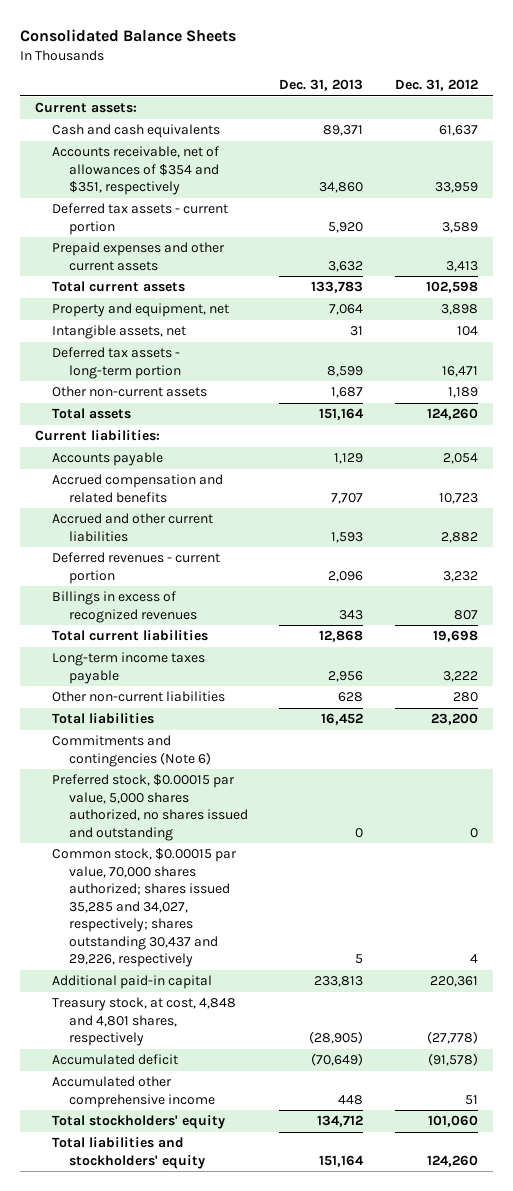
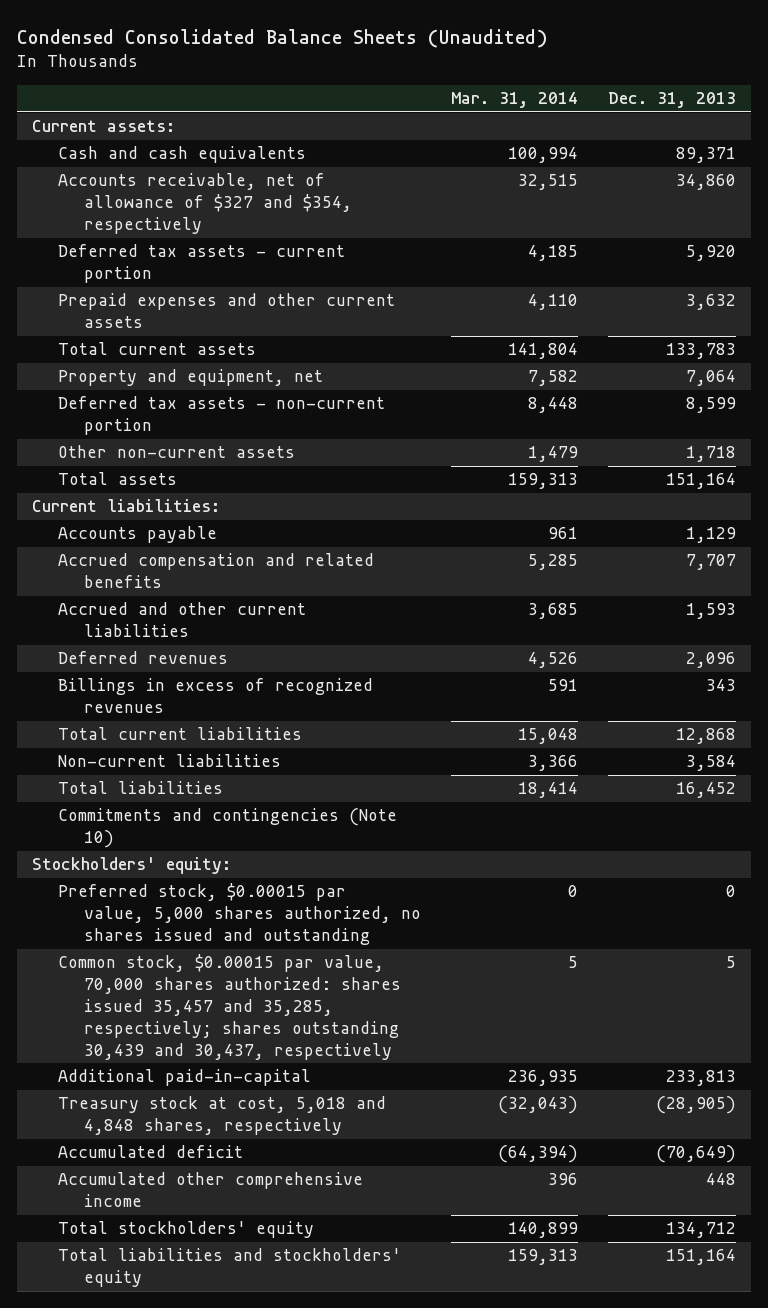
[19,29,236,43] Consolidated Balance Sheets -> [16,28,548,48] Condensed Consolidated Balance Sheets (Unaudited)
[394,79,478,92] Dec. 31, 2012 -> none
none -> [451,92,579,109] Mar. 31, 2014
[52,146,220,196] Accounts receivable, net of allowances of $354 and $351, respectively -> [58,173,353,235] Accounts receivable, net of allowance of $327 and $354, respectively
[52,325,187,340] Intangible assets, net -> none
[52,347,181,379] Deferred tax assets - long-term portion -> [58,396,386,436] Deferred tax assets - non-current portion
[331,387,364,399] 1,687 -> [685,446,736,463] 1,718
[52,552,221,584] Deferred revenues - current portion -> [58,651,229,665] Deferred revenues
[52,652,206,684] Long-term income taxes payable -> none
[52,691,226,703] Other non-current liabilities -> [58,754,282,768] Non-current liabilities
[338,692,364,703] 628 -> [685,755,736,772] 3,584
[52,735,211,767] Commitments and contingencies (Note 6) -> [58,808,398,849] Commitments and contingencies (Note 10)
none -> [31,857,231,875] Stockholders' equity:
[52,848,238,968] Common stock, $0.00015 par value, 70,000 shares authorized; shares issued 35,285 and 34,027, respectively; shares outstanding 30,437 and 29,226, respectively -> [58,954,402,1060] Common stock, $0.00015 par value, 70,000 shares authorized: shares issued 35,457 and 35,285, respectively; shares outstanding 30,439 and 30,437, respectively
[52,975,213,990] Additional paid-in capital -> [58,1069,312,1087] Additional paid-in-capital
[52,997,237,1047] Treasury stock, at cost, 4,848 and 4,801 shares, respectively -> [58,1096,387,1136] Treasury stock at cost, 5,018 and 4,848 shares, respectively

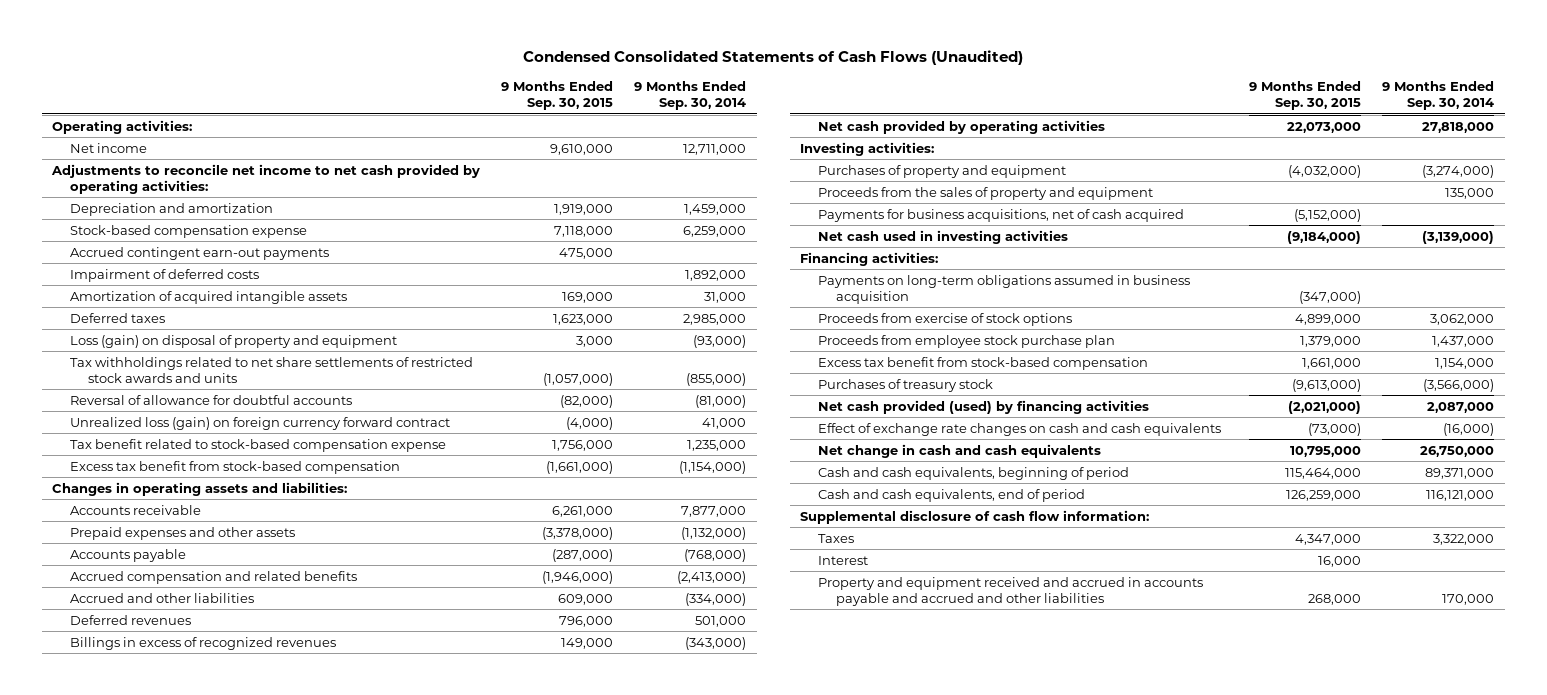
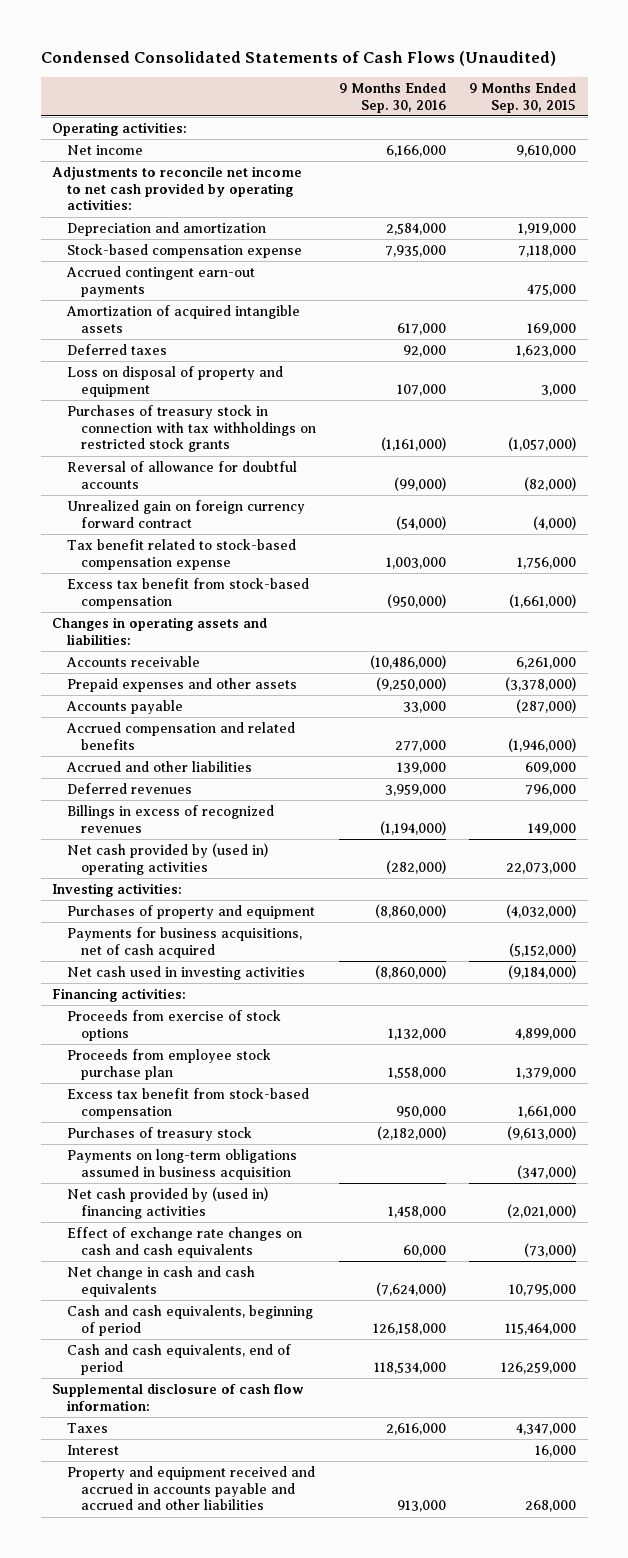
[634,81,747,111] 9 Months Ended Sep. 30, 2014 -> none
none -> [339,83,447,113] 9 Months Ended Sep. 30, 2016
[70,268,260,282] Impairment of deferred costs -> none
[70,334,398,348] Loss (gain) on disposal of property and equipment -> [66,366,283,397] Loss on disposal of property and equipment
[70,356,474,383] Tax withholdings related to net share settlements of restricted stock awards and units -> [66,405,317,453] Purchases of treasury stock in connection with tax withholdings on restricted stock grants
[70,416,451,430] Unrealized loss (gain) on foreign currency forward contract -> [66,500,305,528] Unrealized gain on foreign currency forward contract
[818,119,1106,134] Net cash provided by operating activities -> [66,843,268,875] Net cash provided by (used in) operating activities
[818,186,1154,200] Proceeds from the sales of property and equipment -> none
[818,274,1191,304] Payments on long-term obligations assumed in business acquisition -> [66,1149,297,1180] Payments on long-term obligations assumed in business acquisition
[818,399,1150,414] Net cash provided (used) by financing activities -> [66,1187,268,1219] Net cash provided by (used in) financing activities

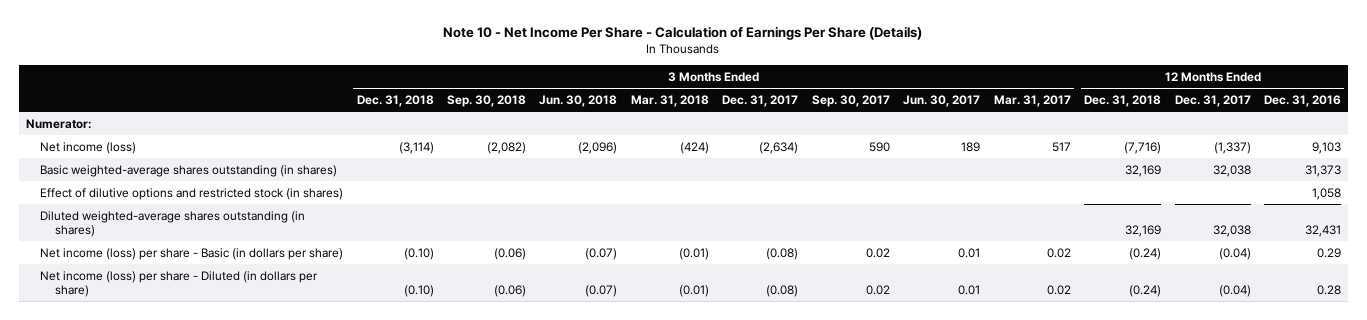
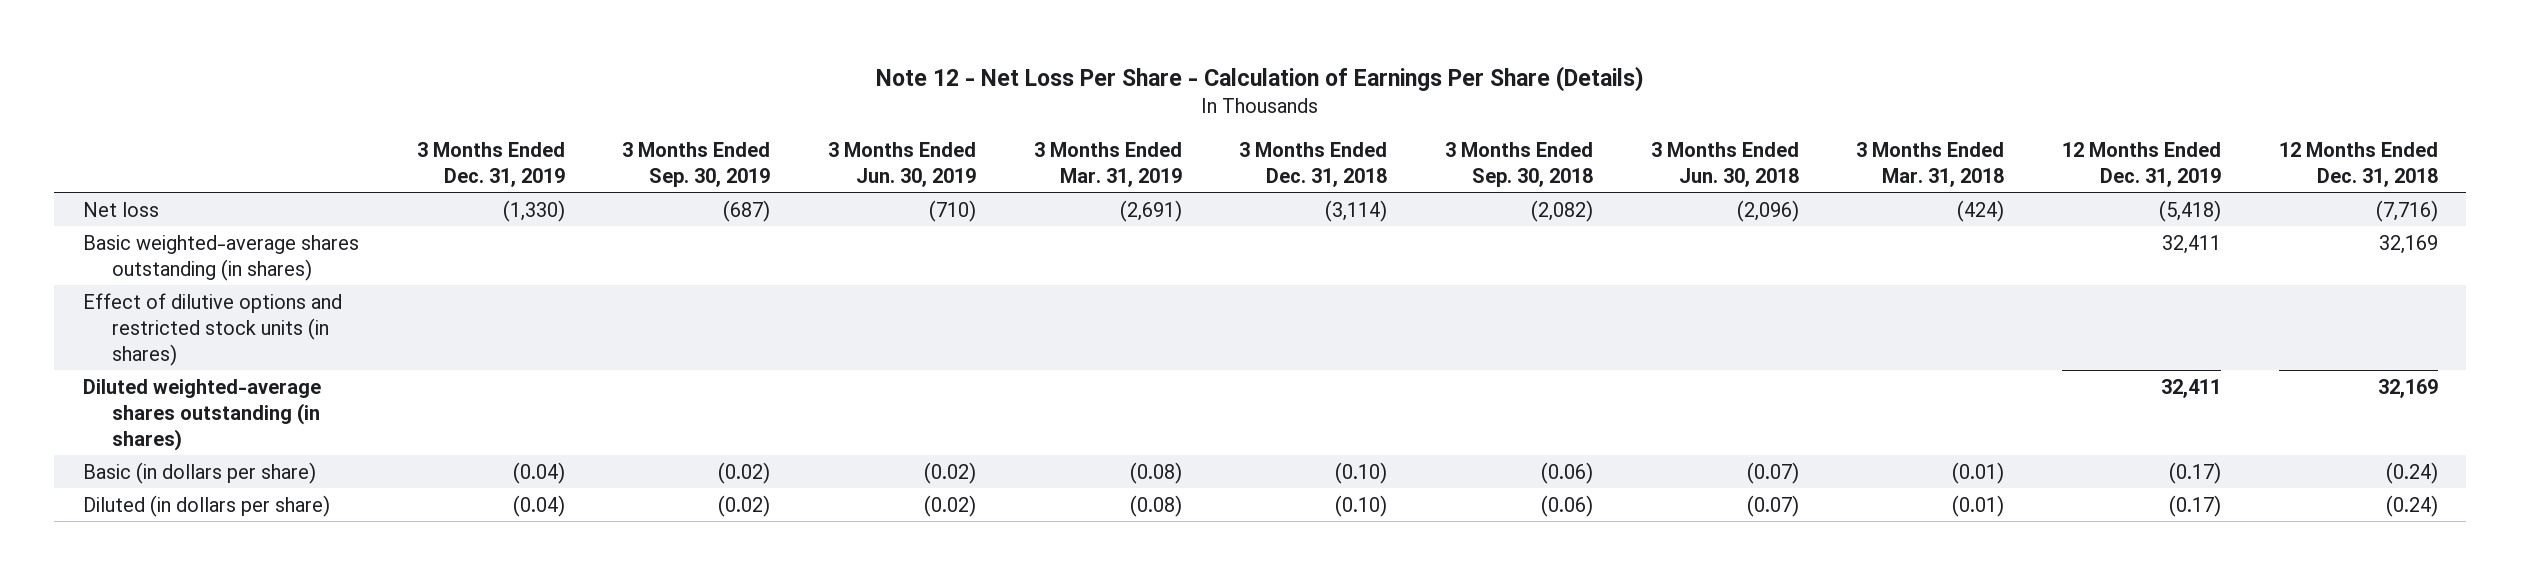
[443,26,923,41] Note 10 - Net Income Per Share - Calculation of Earnings Per Share (Details) -> [876,65,1645,92] Note 12 - Net Loss Per Share - Calculation of Earnings Per Share (Details)
[722,94,799,107] Dec. 31, 2017 -> none
[811,94,890,107] Sep. 30, 2017 -> none
[903,94,981,107] Jun. 30, 2017 -> none
[993,94,1071,107] Mar. 31, 2017 -> none
[1174,94,1251,107] Dec. 31, 2017 -> none
[1263,94,1341,107] Dec. 31, 2016 -> none
none -> [416,141,565,187] 3 Months Ended Dec. 31, 2019
none -> [622,141,771,187] 3 Months Ended Sep. 30, 2019
none -> [827,141,976,187] 3 Months Ended Jun. 30, 2019
none -> [1033,141,1182,187] 3 Months Ended Mar. 31, 2019
none -> [2061,141,2221,187] 12 Months Ended Dec. 31, 2019
[25,118,91,129] Numerator: -> none
[40,141,137,154] Net income (loss) -> [82,201,159,217] Net loss
[40,187,344,200] Effect of dilutive options and restricted stock (in shares) -> [82,292,342,366] Effect of dilutive options and restricted stock units (in shares)
[40,247,344,260] Net income (loss) per share - Basic (in dollars per share) -> [82,461,316,484] Basic (in dollars per share)
[40,270,319,298] Net income (loss) per share - Diluted (in dollars per share) -> [82,494,330,517] Diluted (in dollars per share)

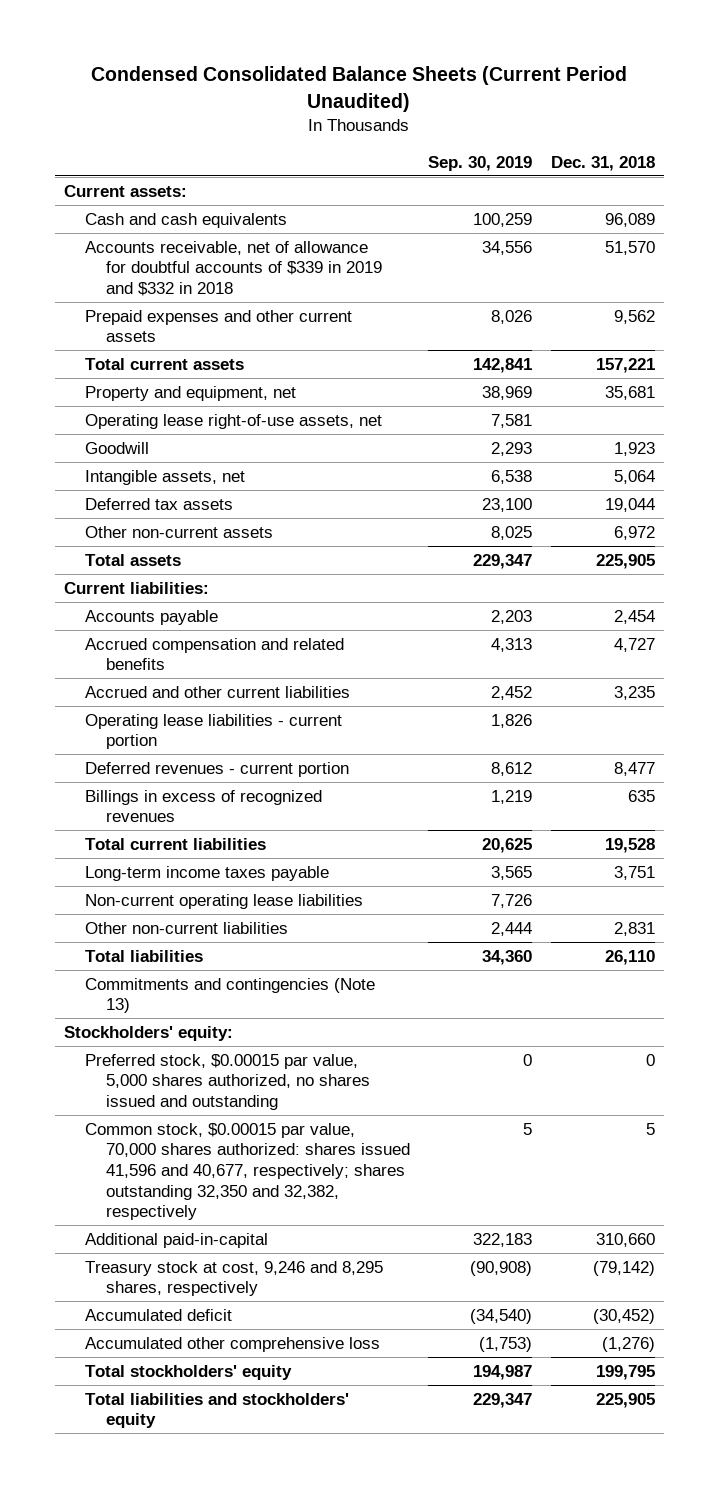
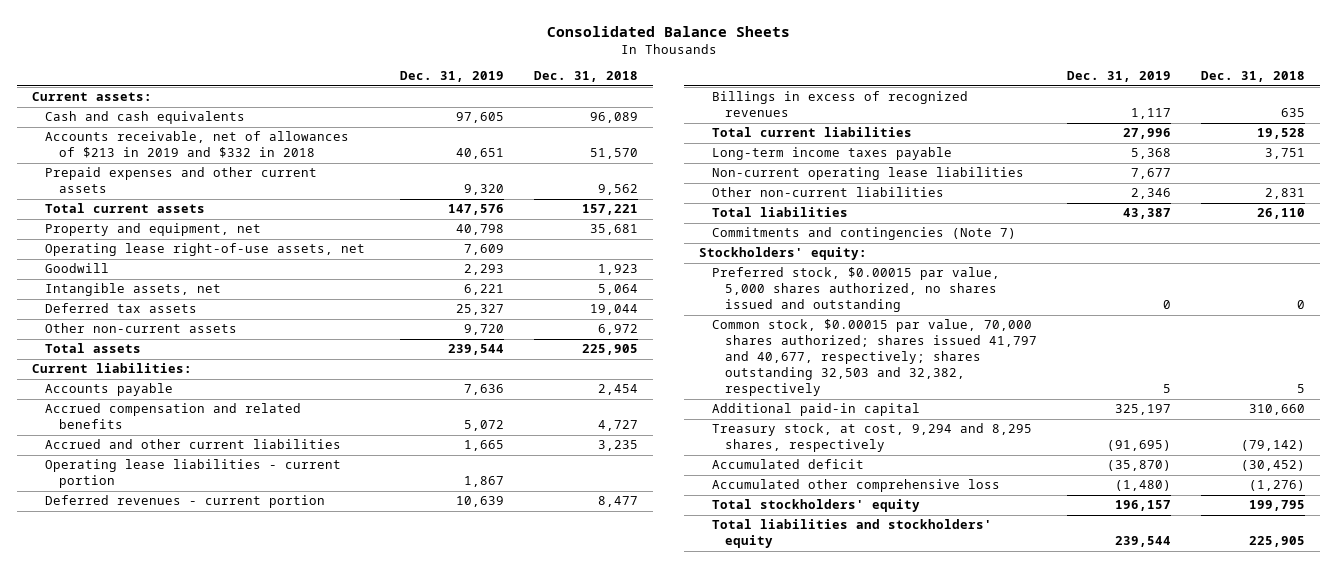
[91,66,628,112] Condensed Consolidated Balance Sheets (Current Period Unaudited) -> [546,25,790,37] Consolidated Balance Sheets
[428,155,533,171] Sep. 30, 2019 -> none
none -> [400,71,505,83] Dec. 31, 2019
[84,240,382,296] Accounts receivable, net of allowance for doubtful accounts of $339 in 2019 and $332 in 2018 -> [45,131,350,159] Accounts receivable, net of allowances of $213 in 2019 and $332 in 2018
[84,977,375,1014] Commitments and contingencies (Note 13) -> [712,227,1017,241] Commitments and contingencies (Note 7)
[84,1122,410,1221] Common stock, $0.00015 par value, 70,000 shares authorized: shares issued 41,596 and 40,677, respectively; shares outstanding 32,350 and 32,382, respectively -> [712,319,1038,397] Common stock, $0.00015 par value, 70,000 shares authorized; shares issued 41,797 and 40,677, respectively; shares outstanding 32,503 and 32,382, respectively
[84,1232,268,1248] Additional paid-in-capital -> [712,403,921,417] Additional paid-in capital
[84,1260,383,1297] Treasury stock at cost, 9,246 and 8,295 shares, respectively -> [712,423,1033,453] Treasury stock, at cost, 9,294 and 8,295 shares, respectively

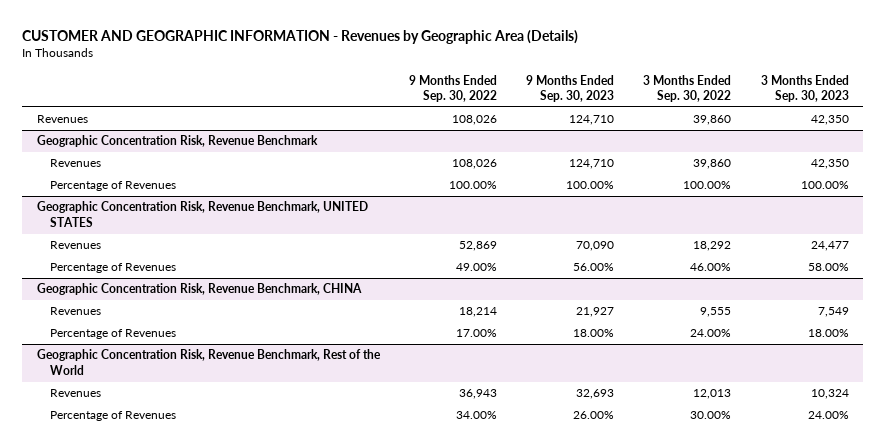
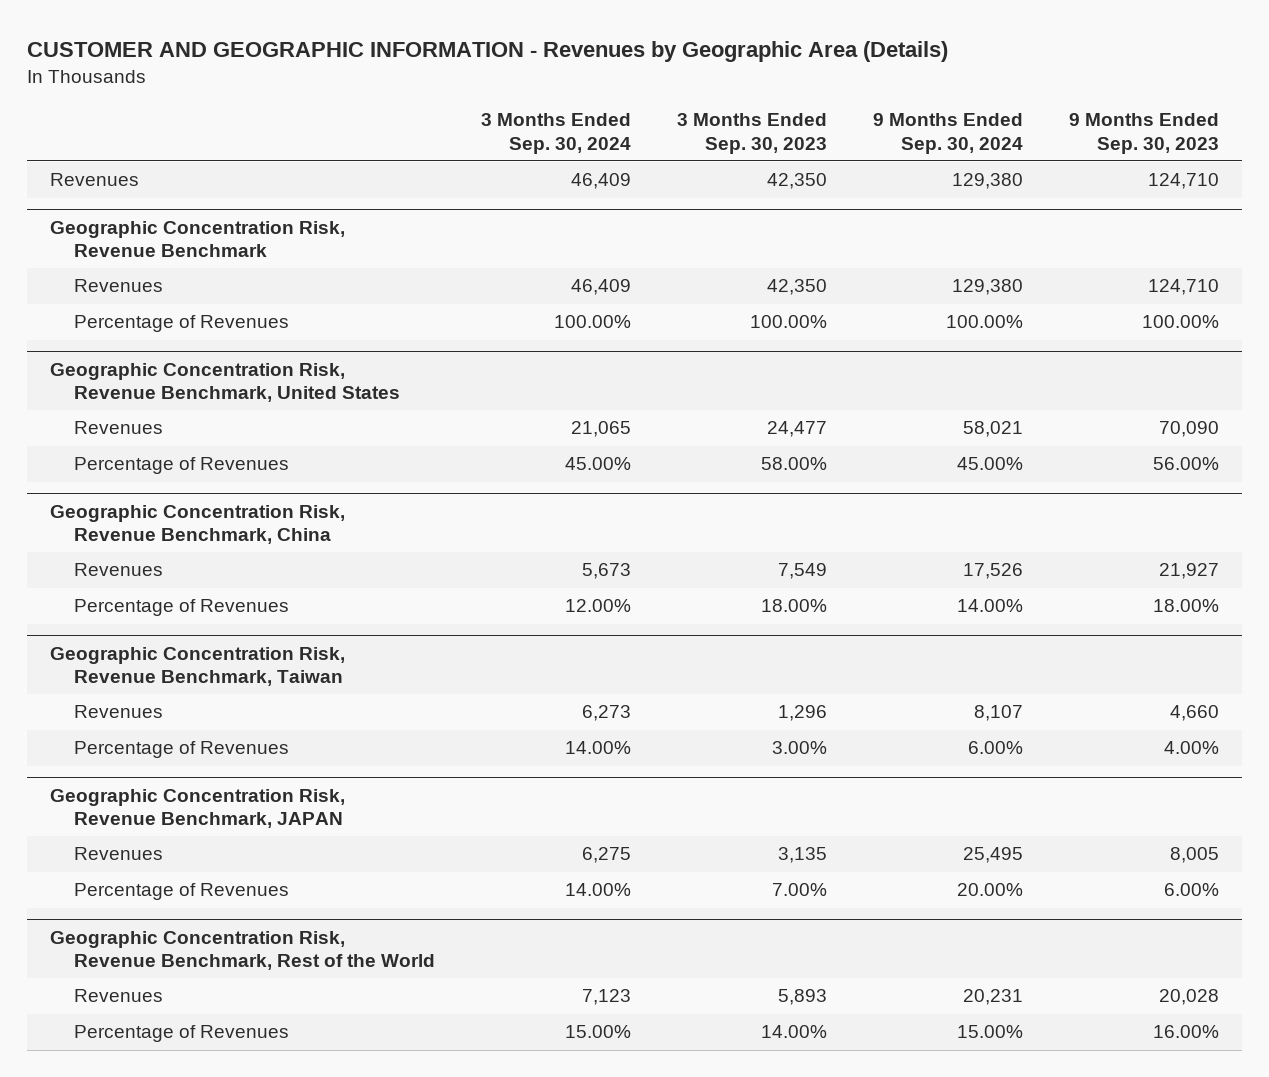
[408,74,497,103] 9 Months Ended Sep. 30, 2022 -> none
[643,74,732,103] 3 Months Ended Sep. 30, 2022 -> none
none -> [480,113,631,154] 3 Months Ended Sep. 30, 2024
none -> [872,113,1023,154] 9 Months Ended Sep. 30, 2024
[36,201,368,227] Geographic Concentration Risk, Revenue Benchmark, UNITED STATES -> [50,363,400,403] Geographic Concentration Risk, Revenue Benchmark, United States
[36,283,362,296] Geographic Concentration Risk, Revenue Benchmark, CHINA -> [50,505,346,545] Geographic Concentration Risk, Revenue Benchmark, China
none -> [50,647,346,687] Geographic Concentration Risk, Revenue Benchmark, Taiwan
none -> [73,705,163,719] Revenues
none -> [73,741,289,759] Percentage of Revenues
none -> [50,789,346,829] Geographic Concentration Risk, Revenue Benchmark, JAPAN
none -> [73,847,163,861] Revenues
none -> [73,883,289,901] Percentage of Revenues
[576,389,615,400] 32,693 -> [1158,989,1219,1006] 20,028
[810,389,849,400] 10,324 -> [777,989,827,1006] 5,893
[573,411,615,420] 26.00% -> [1152,1025,1219,1039] 16.00%
[807,411,849,420] 24.00% -> [760,1025,827,1039] 14.00%

